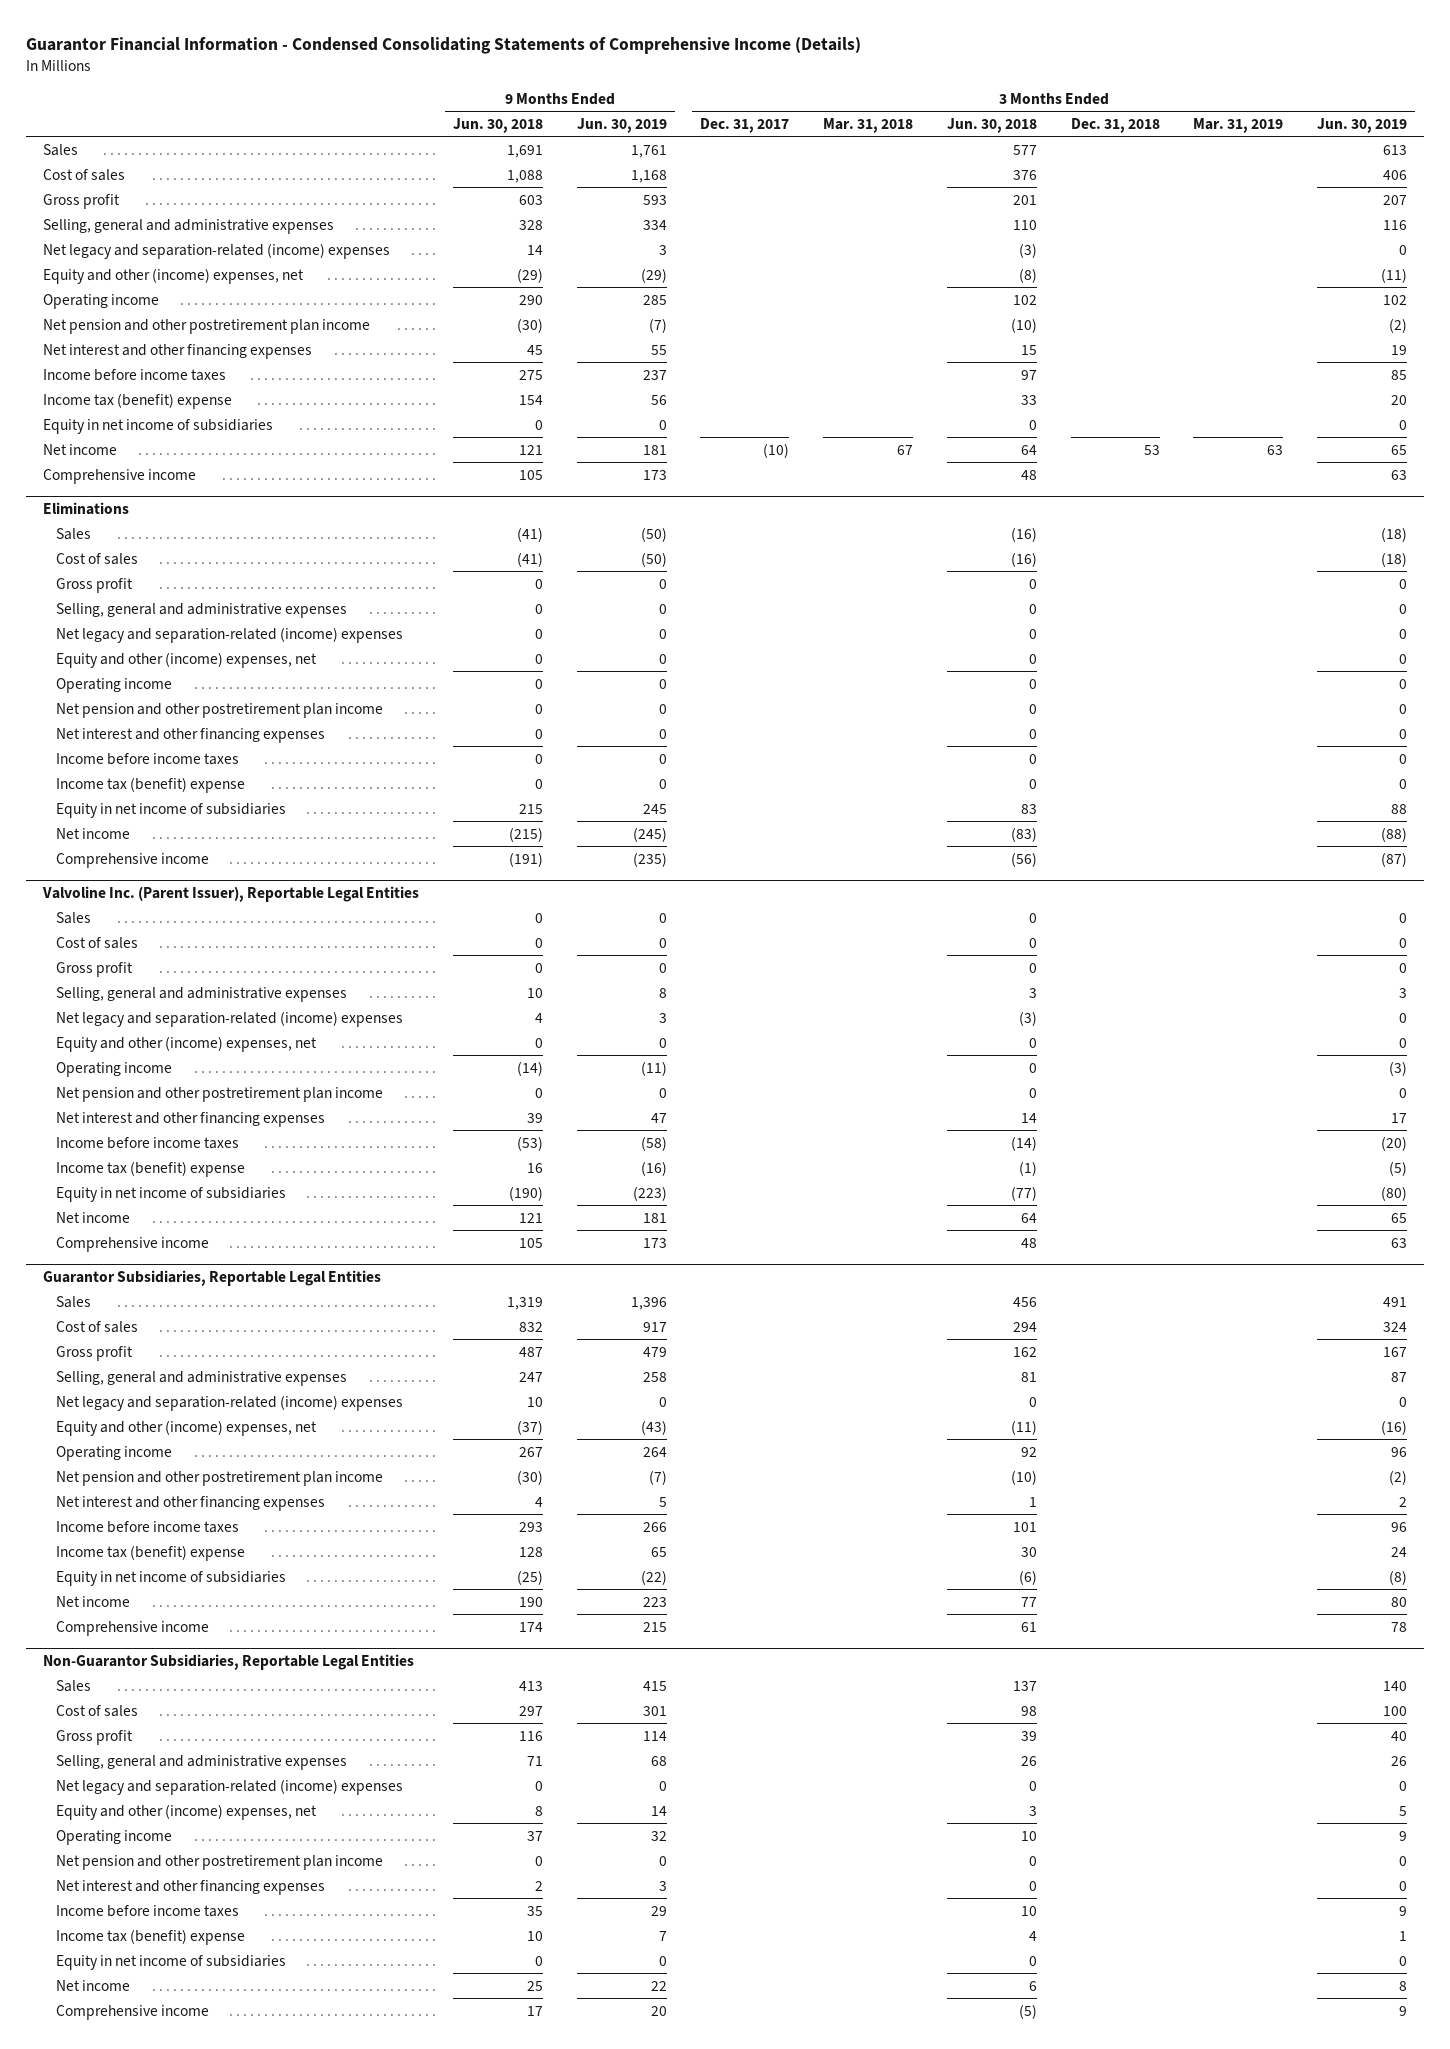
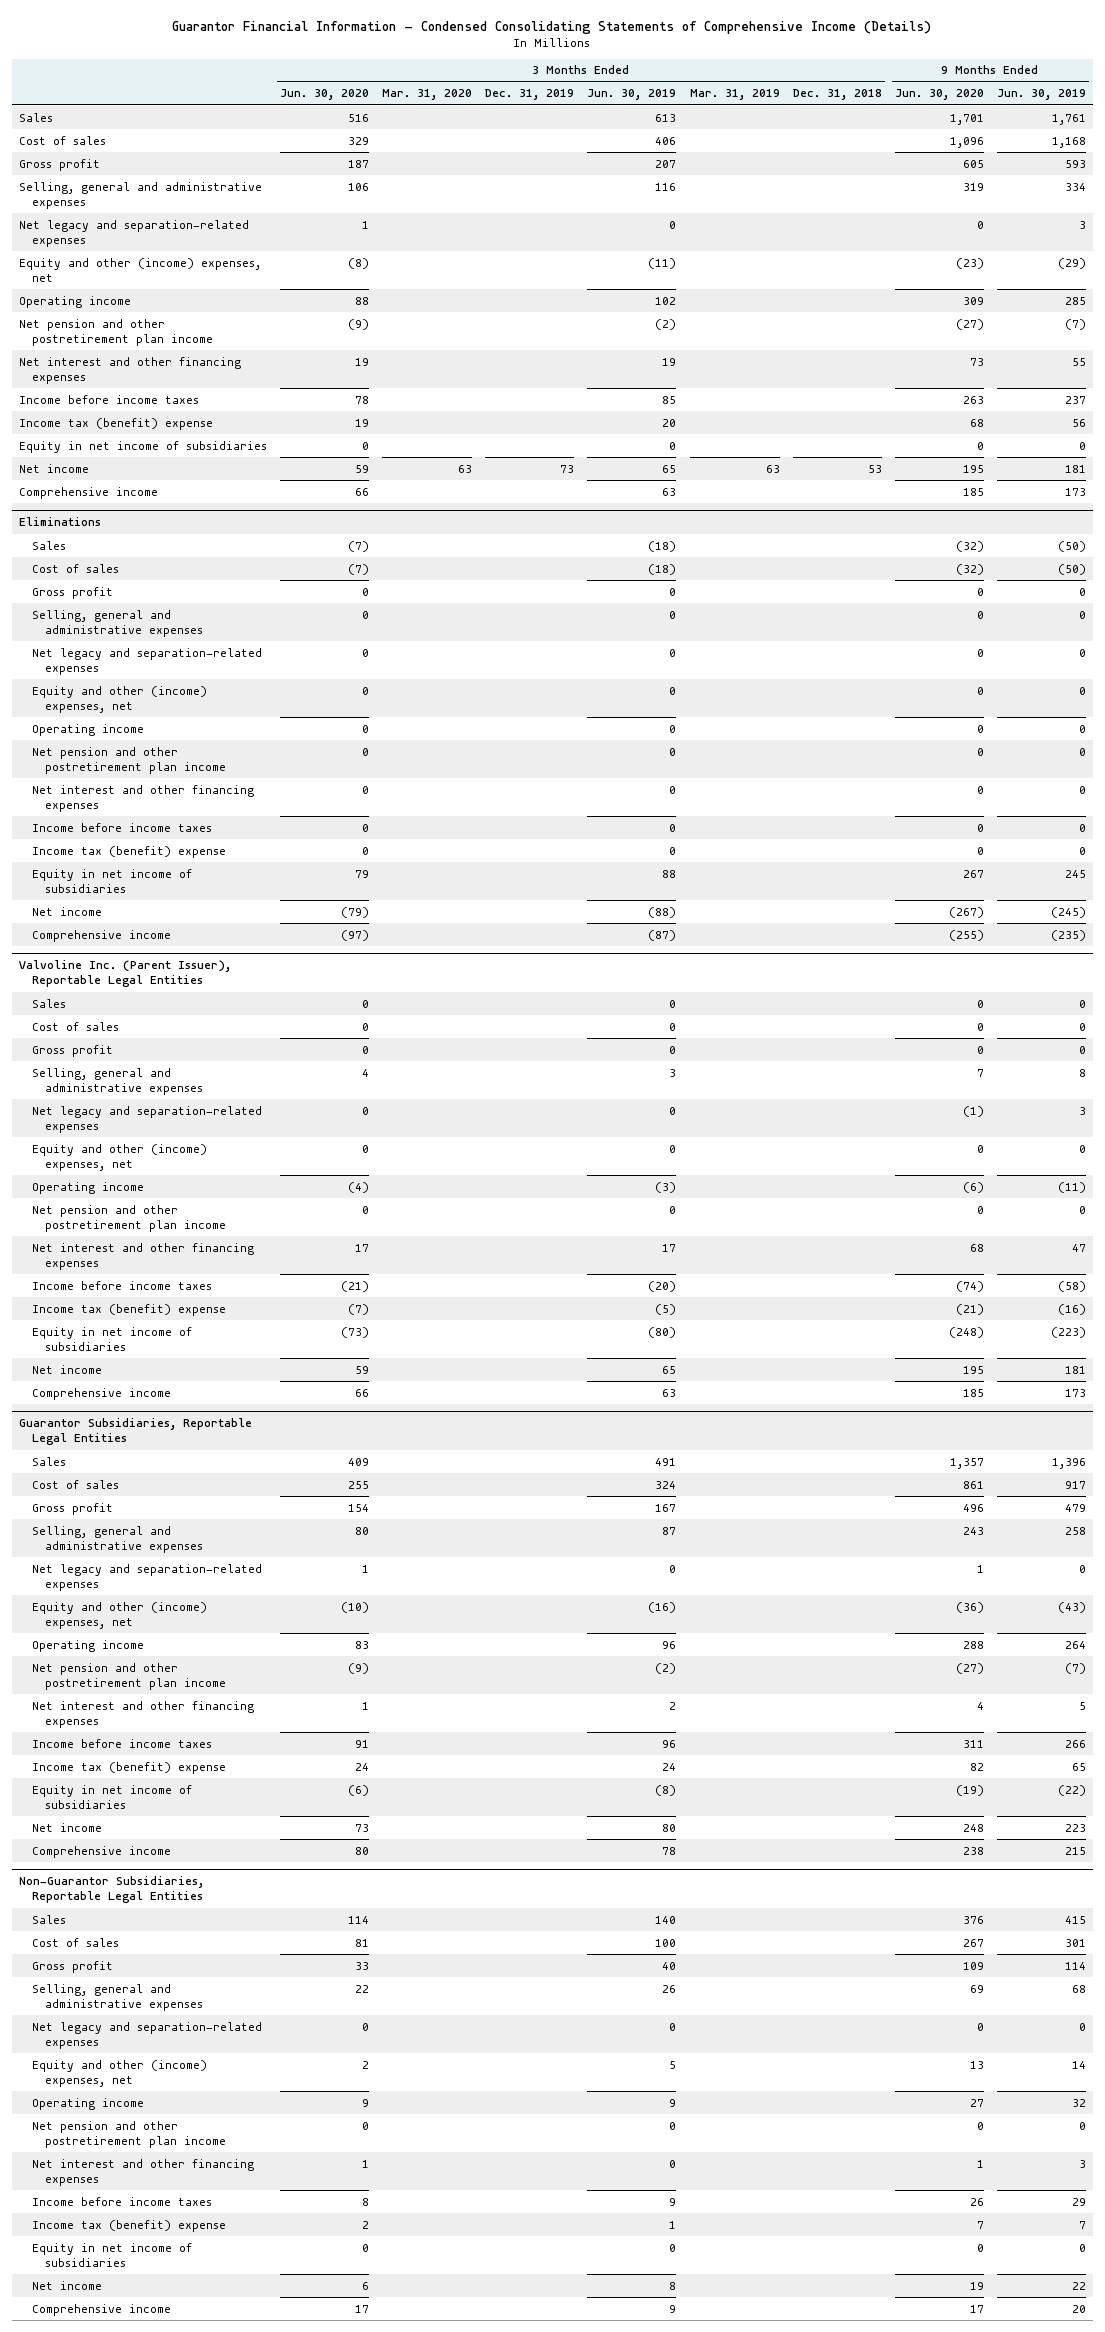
[452,117,543,133] Jun. 30, 2018 -> none
[700,117,790,133] Dec. 31, 2017 -> none
[823,117,914,133] Mar. 31, 2018 -> none
[946,117,1037,133] Jun. 30, 2018 -> none
none -> [279,89,369,101] Jun. 30, 2020
none -> [382,89,473,101] Mar. 31, 2020
none -> [485,89,575,101] Dec. 31, 2019
none -> [894,89,984,101] Jun. 30, 2020
[43,242,391,259] Net legacy and separation-related (income) expenses -> [18,219,249,247] Net legacy and separation-related expenses
[56,626,404,643] Net legacy and separation-related (income) expenses -> [31,647,262,675] Net legacy and separation-related expenses
[56,1010,404,1027] Net legacy and separation-related (income) expenses -> [31,1105,262,1133] Net legacy and separation-related expenses
[56,1394,404,1411] Net legacy and separation-related (income) expenses -> [31,1563,262,1591] Net legacy and separation-related expenses
[56,1778,404,1795] Net legacy and separation-related (income) expenses -> [31,2021,262,2049] Net legacy and separation-related expenses

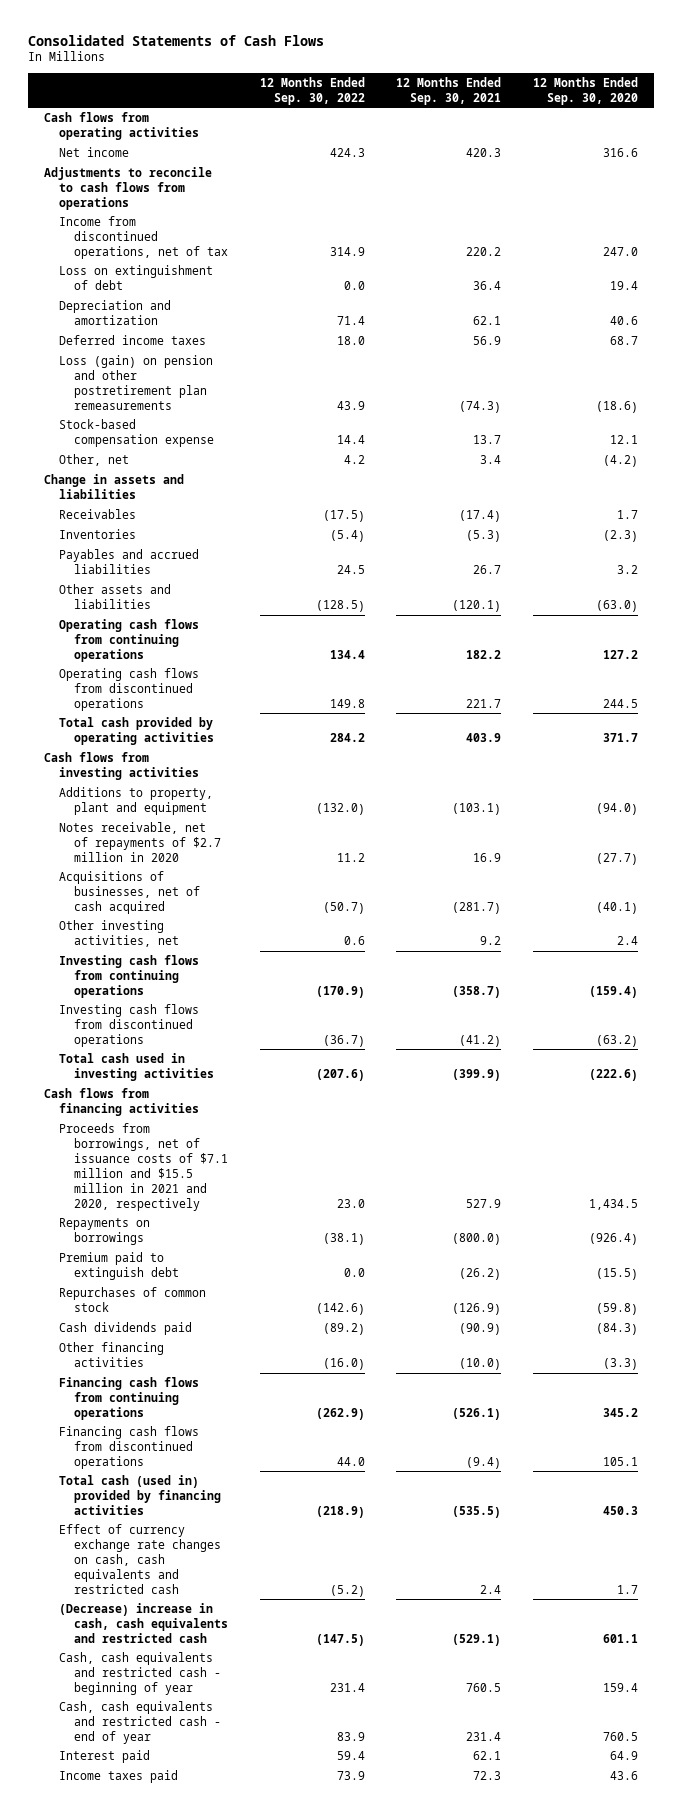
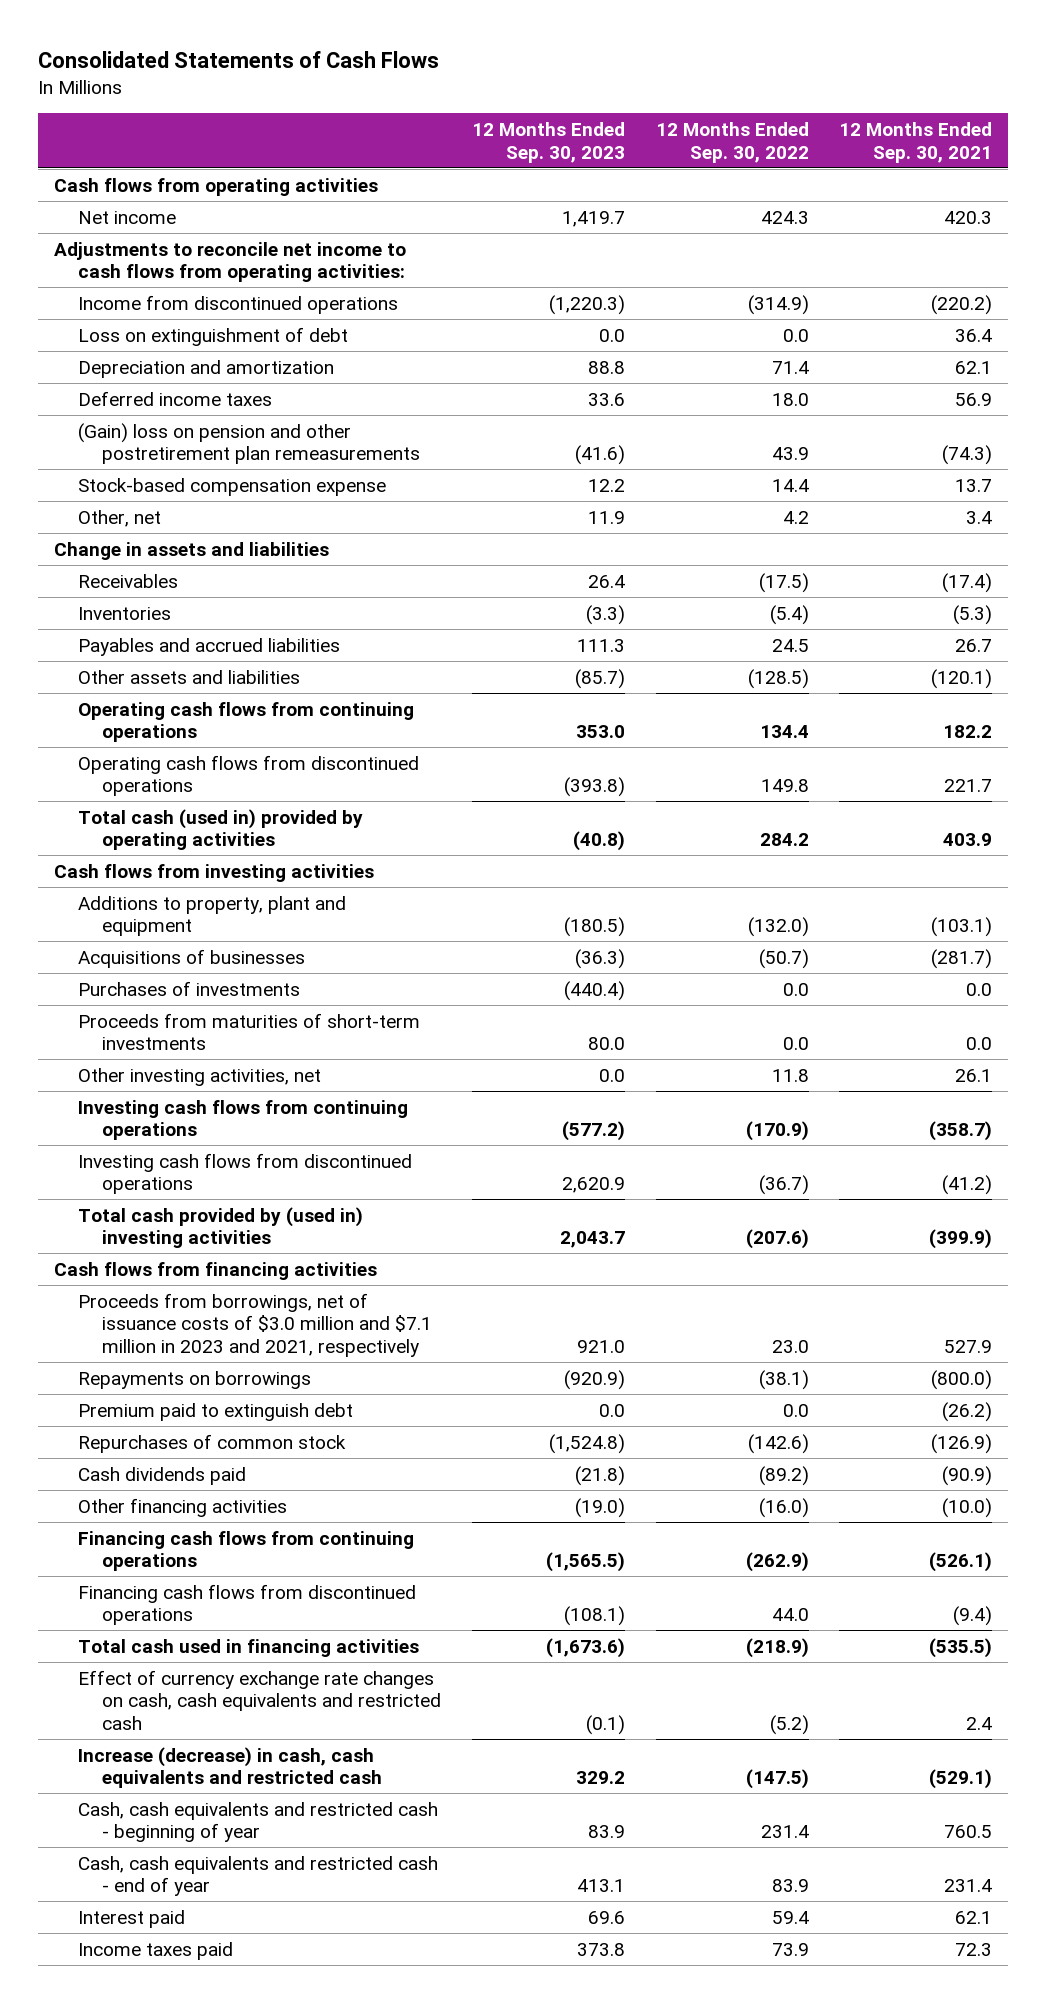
[533,76,639,105] 12 Months Ended Sep. 30, 2020 -> none
none -> [472,121,626,163] 12 Months Ended Sep. 30, 2023
[43,166,212,210] Adjustments to reconcile to cash flows from operations -> [53,241,406,283] Adjustments to reconcile net income to cash flows from operating activities:
[58,215,228,259] Income from discontinued operations, net of tax -> [77,294,398,314] Income from discontinued operations
[329,246,365,256] 314.9 -> [747,294,809,315] (314.9)
[466,246,502,256] 220.2 -> [931,294,993,315] (220.2)
[58,354,213,410] Loss (gain) on pension and other postretirement plan remeasurements -> [77,422,421,465] (Gain) loss on pension and other postretirement plan remeasurements
[58,716,214,745] Total cash provided by operating activities -> [77,808,363,851] Total cash (used in) provided by operating activities
[58,821,221,862] Notes receivable, net of repayments of $2.7 million in 2020 -> none
[58,870,200,914] Acquisitions of businesses, net of cash acquired -> [77,948,305,968] Acquisitions of businesses
none -> [77,980,300,996] Purchases of investments
none -> [77,1012,420,1051] Proceeds from maturities of short-term investments
[343,935,365,945] 0.6 -> [771,1068,809,1082] 11.8
[480,935,502,945] 9.2 -> [955,1068,993,1082] 26.1
[58,1052,214,1081] Total cash used in investing activities -> [77,1206,363,1249] Total cash provided by (used in) investing activities
[58,1122,228,1211] Proceeds from borrowings, net of issuance costs of $7.1 million and $15.5 million in 2021 and 2020, respectively -> [77,1292,433,1357] Proceeds from borrowings, net of issuance costs of $3.0 million and $7.1 million in 2023 and 2021, respectively
[58,1474,221,1515] Total cash (used in) provided by financing activities -> [77,1638,419,1657] Total cash used in financing activities
[58,1602,228,1643] (Decrease) increase in cash, cash equivalents and restricted cash -> [77,1746,383,1789] Increase (decrease) in cash, cash equivalents and restricted cash

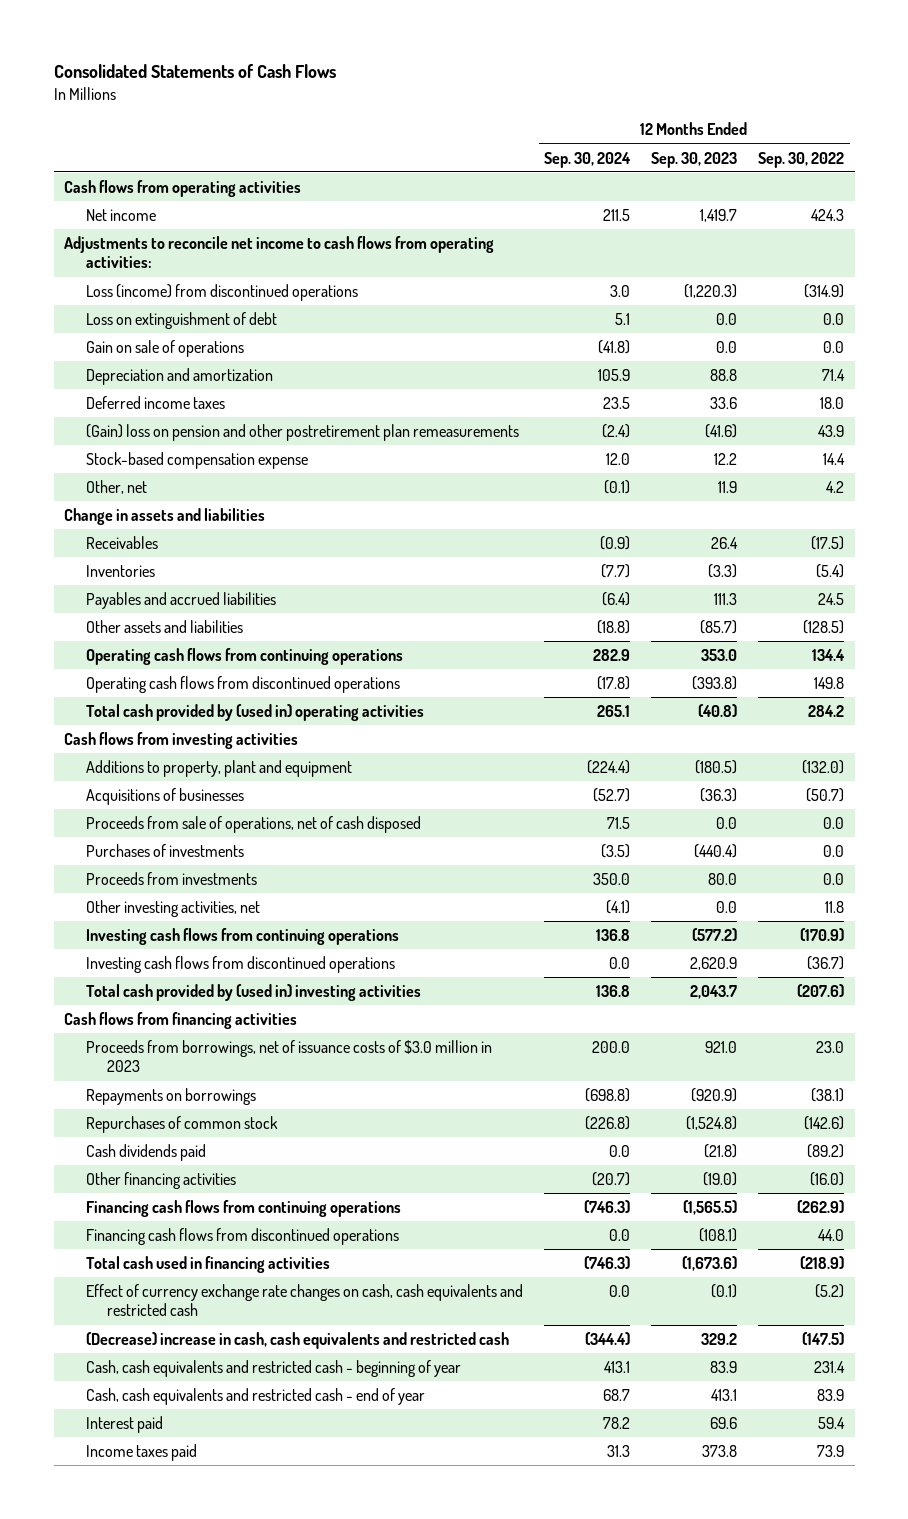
[839,121,993,163] 12 Months Ended Sep. 30, 2021 -> none
none -> [543,151,631,168] Sep. 30, 2024
[77,294,398,314] Income from discontinued operations -> [85,283,358,301] Loss (income) from discontinued operations
none -> [85,339,244,357] Gain on sale of operations
[77,808,363,851] Total cash (used in) provided by operating activities -> [85,703,424,721] Total cash provided by (used in) operating activities
none -> [85,815,421,833] Proceeds from sale of operations, net of cash disposed
[77,1012,420,1051] Proceeds from maturities of short-term investments -> none
none -> [85,871,257,885] Proceeds from investments
[77,1292,433,1357] Proceeds from borrowings, net of issuance costs of $3.0 million and $7.1 million in 2023 and 2021, respectively -> [85,1039,492,1073] Proceeds from borrowings, net of issuance costs of $3.0 million in 2023
[77,1402,353,1421] Premium paid to extinguish debt -> none
[77,1746,383,1789] Increase (decrease) in cash, cash equivalents and restricted cash -> [85,1331,509,1349] (Decrease) increase in cash, cash equivalents and restricted cash

